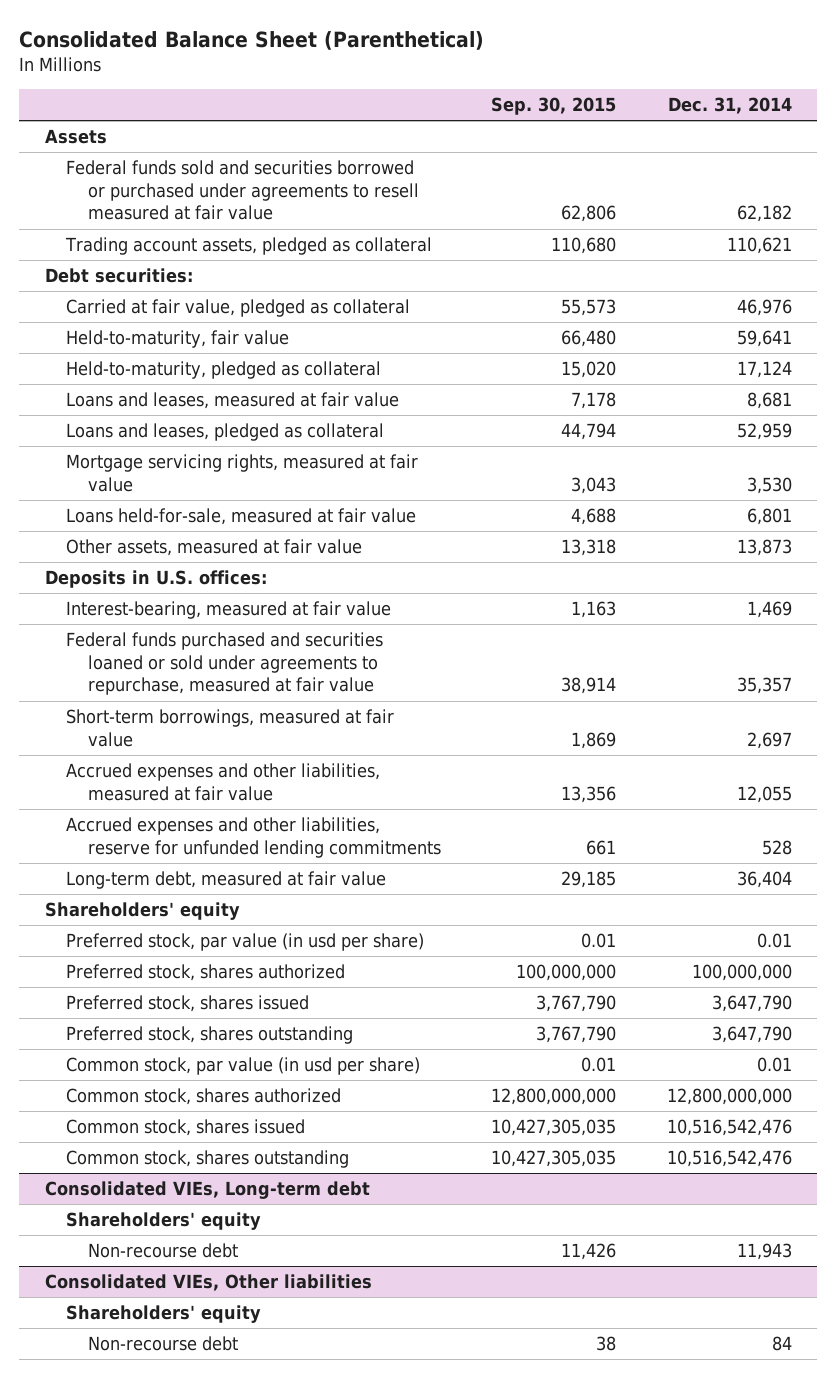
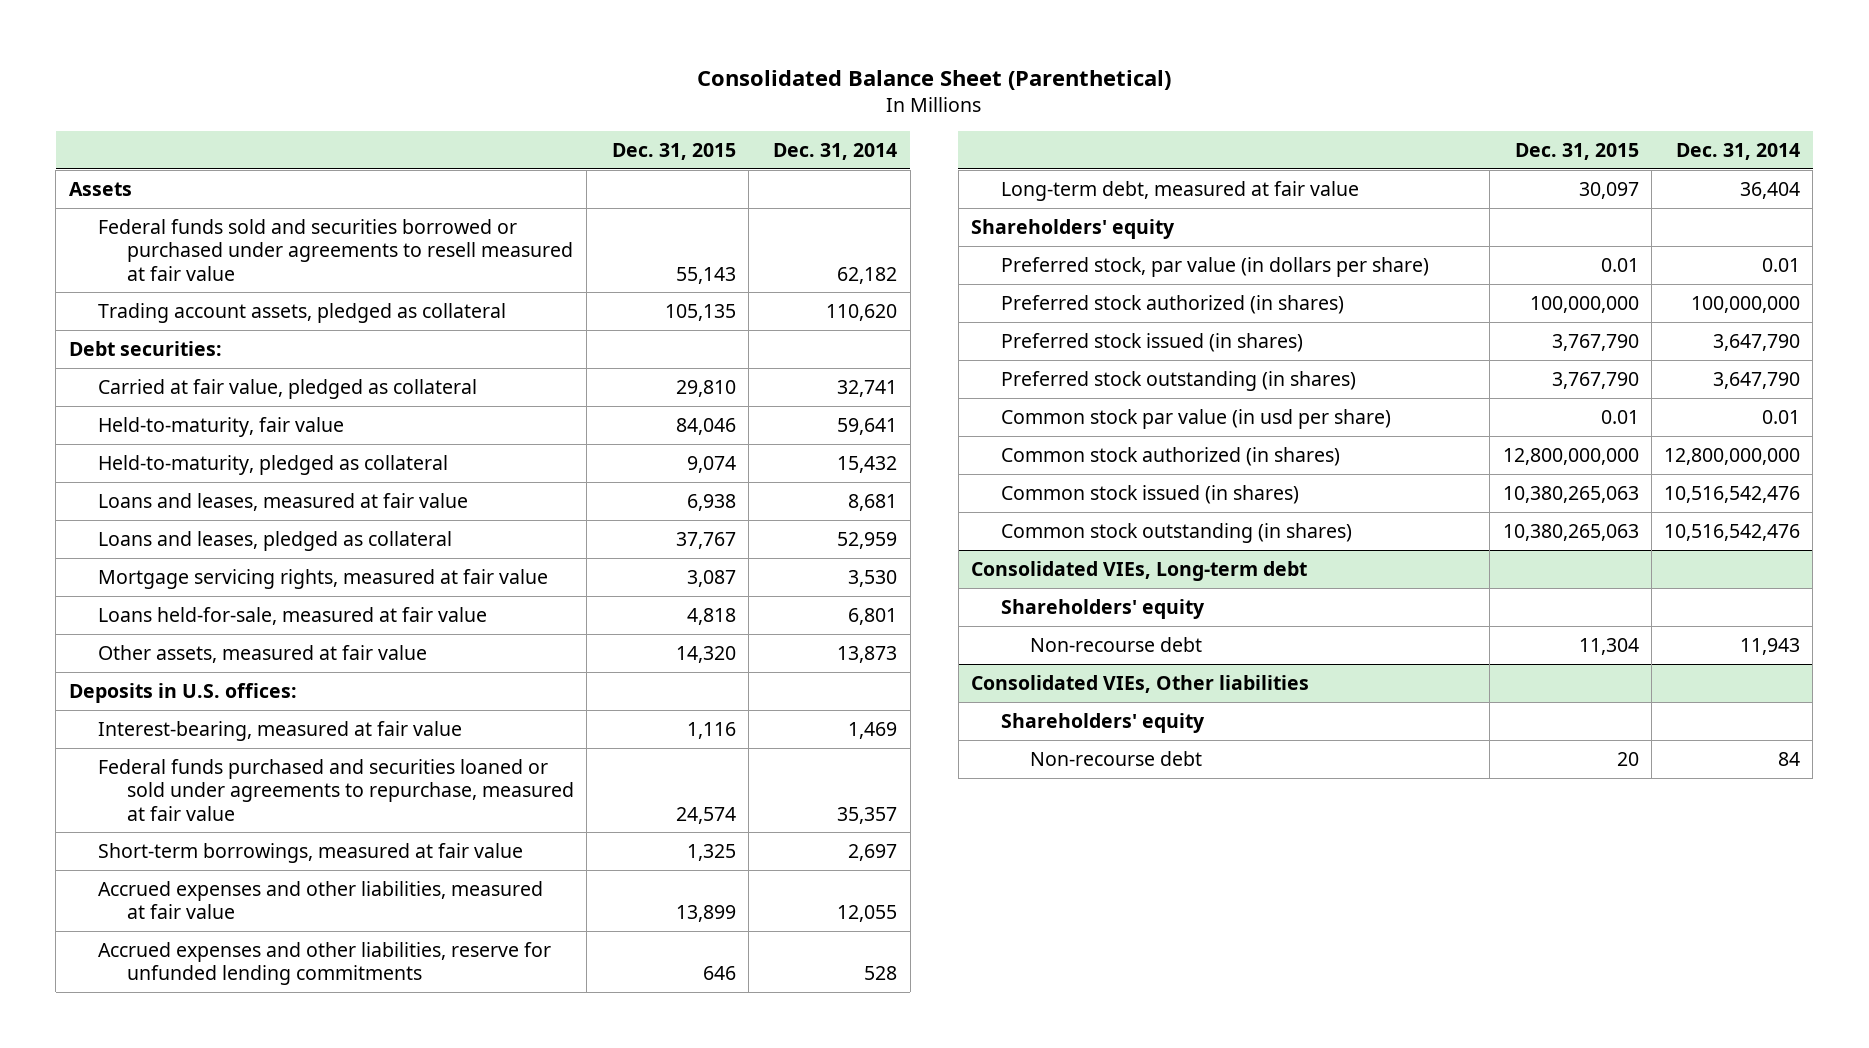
[491,97,617,116] Sep. 30, 2015 -> none
none -> [611,142,736,160] Dec. 31, 2015
[726,237,792,255] 110,621 -> [826,303,898,321] 110,620
[736,299,792,317] 46,976 -> [837,379,898,397] 32,741
[736,361,792,379] 17,124 -> [837,455,898,473] 15,432
[66,933,425,952] Preferred stock, par value (in usd per share) -> [1000,256,1429,277] Preferred stock, par value (in dollars per share)
[66,964,346,982] Preferred stock, shares authorized -> [1000,294,1344,314] Preferred stock authorized (in shares)
[66,995,310,1013] Preferred stock, shares issued -> [1000,332,1303,352] Preferred stock issued (in shares)
[66,1026,354,1045] Preferred stock, shares outstanding -> [1000,370,1356,391] Preferred stock outstanding (in shares)
[66,1057,421,1076] Common stock, par value (in usd per share) -> [1000,408,1391,429] Common stock par value (in usd per share)
[66,1088,342,1106] Common stock, shares authorized -> [1000,446,1340,466] Common stock authorized (in shares)
[66,1119,306,1137] Common stock, shares issued -> [1000,484,1299,504] Common stock issued (in shares)
[66,1150,350,1169] Common stock, shares outstanding -> [1000,522,1352,543] Common stock outstanding (in shares)

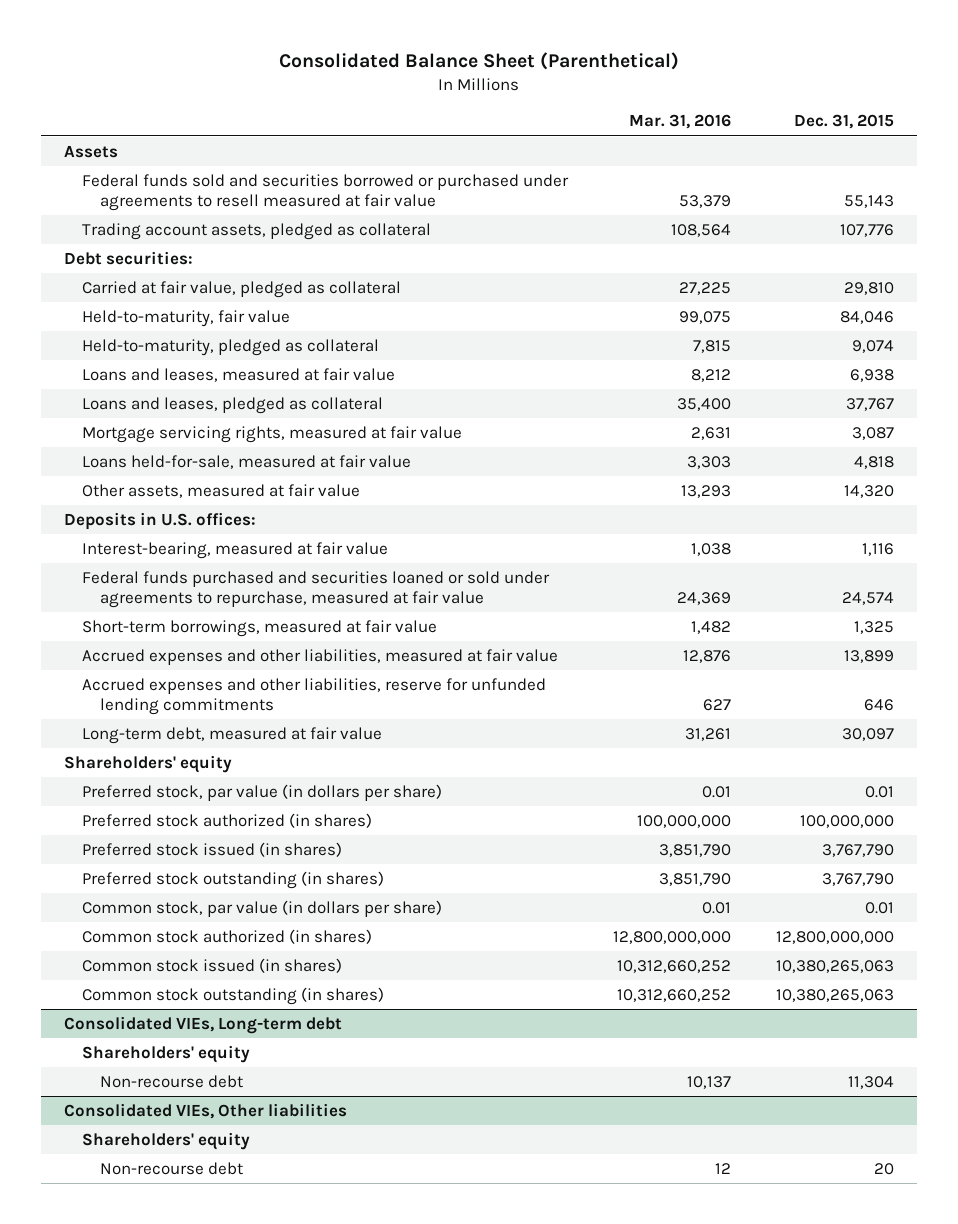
[773,142,898,160] Dec. 31, 2014 -> none
none -> [628,114,731,130] Mar. 31, 2016
[664,303,736,321] 105,135 -> [840,223,895,237] 107,776
[1000,408,1391,429] Common stock par value (in usd per share) -> [81,899,442,917] Common stock, par value (in dollars per share)

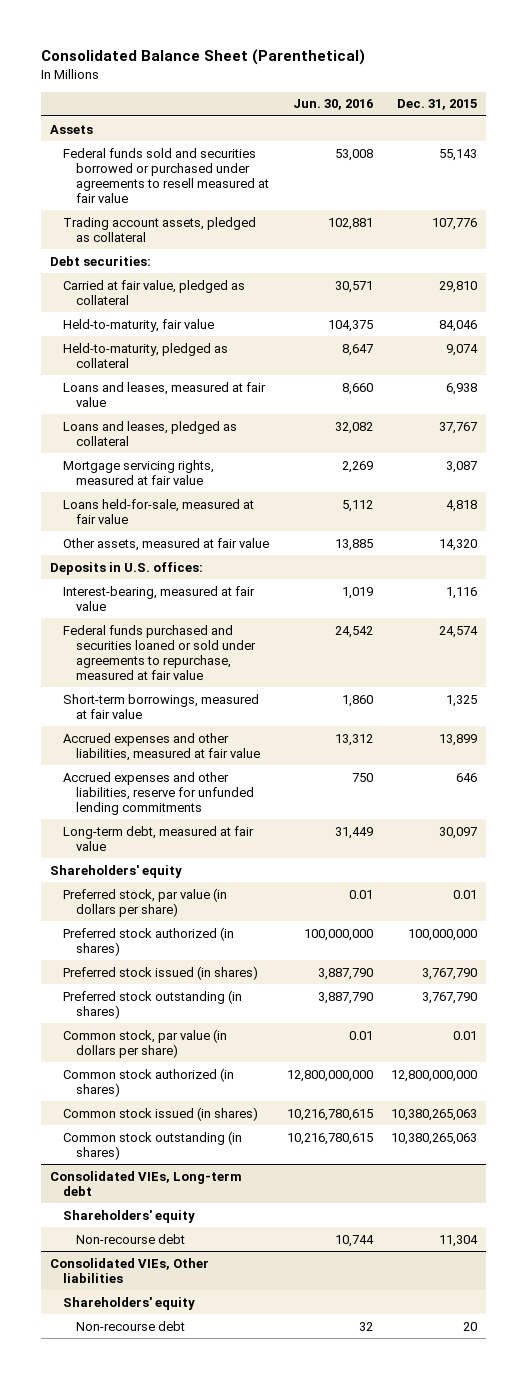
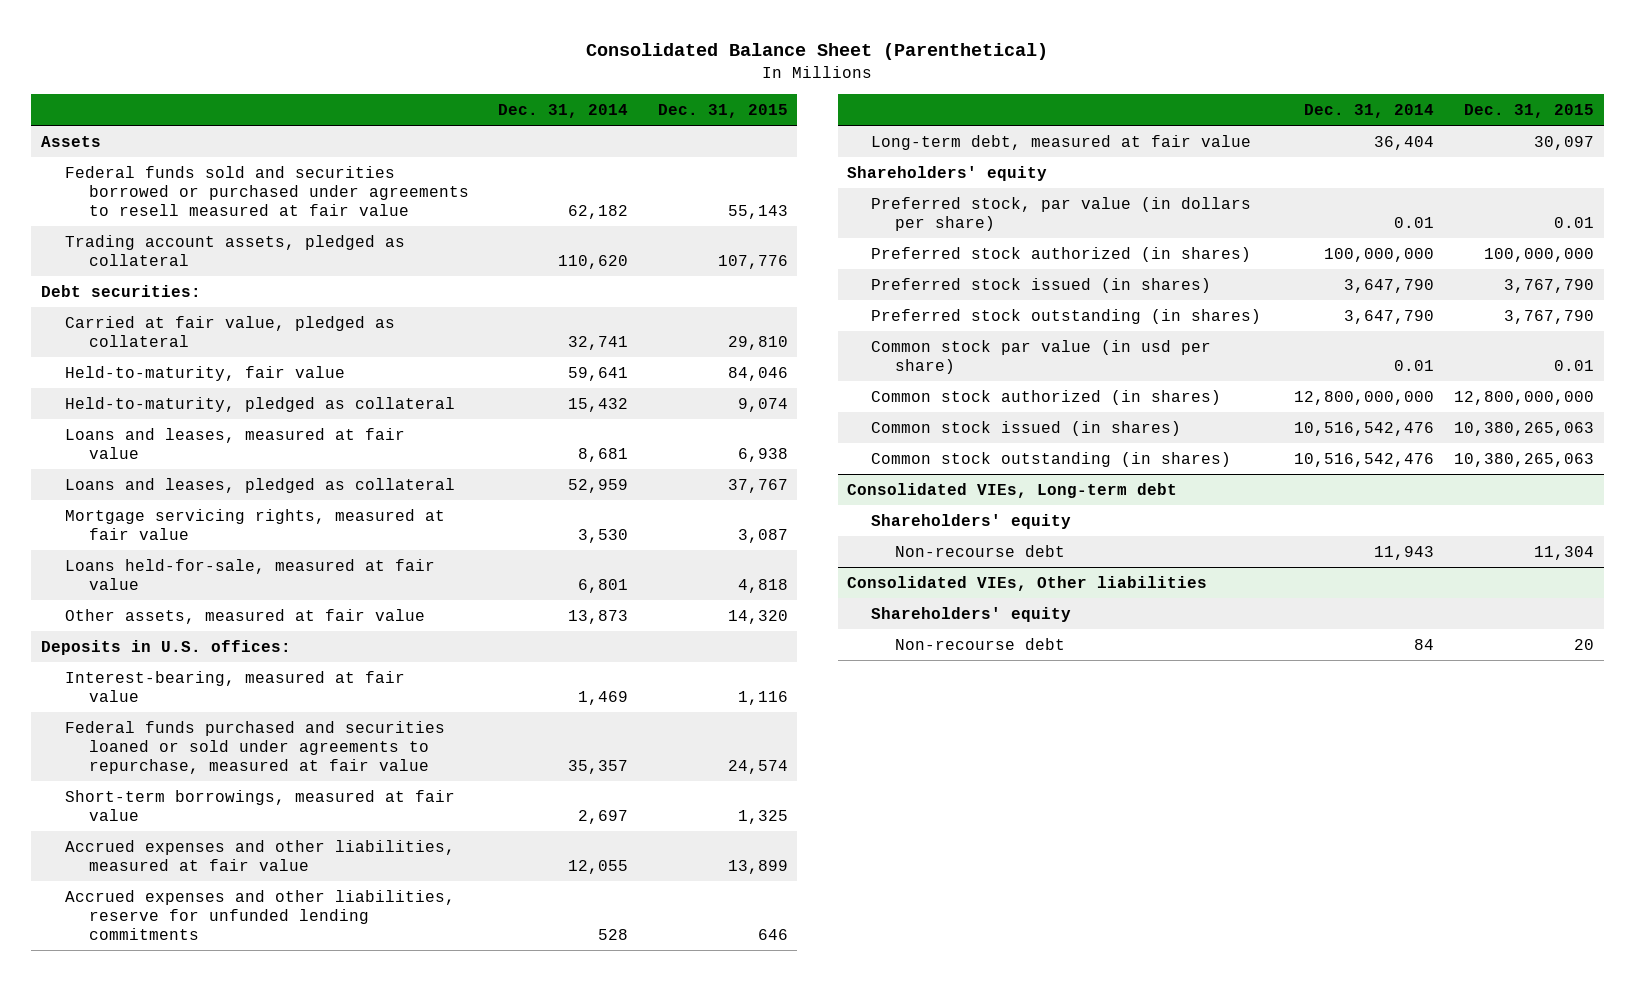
[293,99,374,111] Jun. 30, 2016 -> none
none -> [498,104,629,119] Dec. 31, 2014
[63,1028,228,1058] Common stock, par value (in dollars per share) -> [871,339,1212,374] Common stock par value (in usd per share)

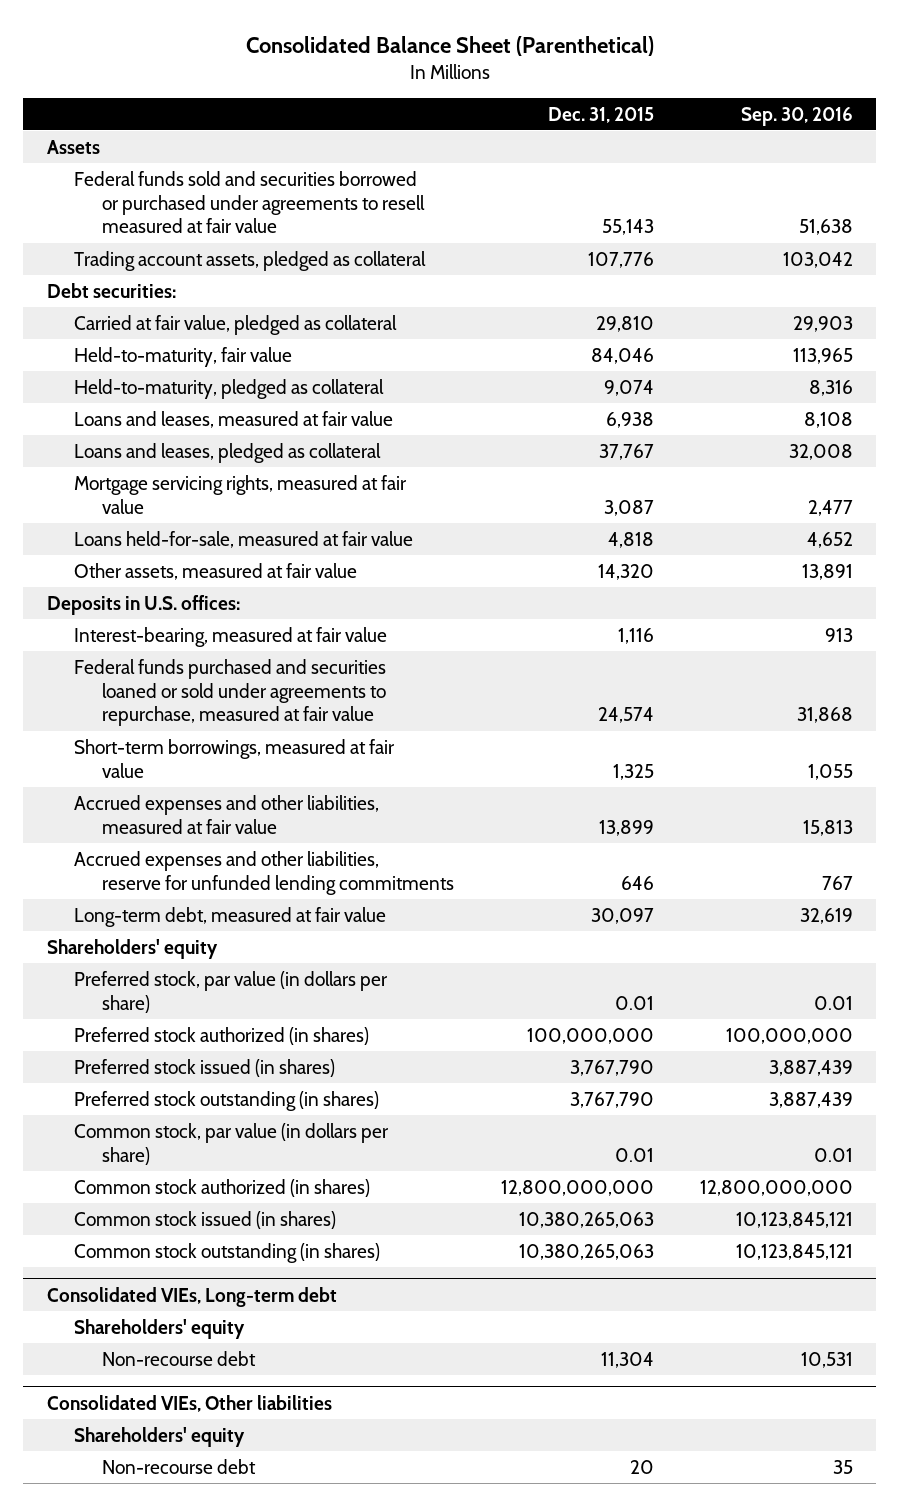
[498,104,629,119] Dec. 31, 2014 -> none
none -> [740,106,853,126] Sep. 30, 2016
[871,339,1212,374] Common stock par value (in usd per share) -> [74,1122,390,1165] Common stock, par value (in dollars per share)

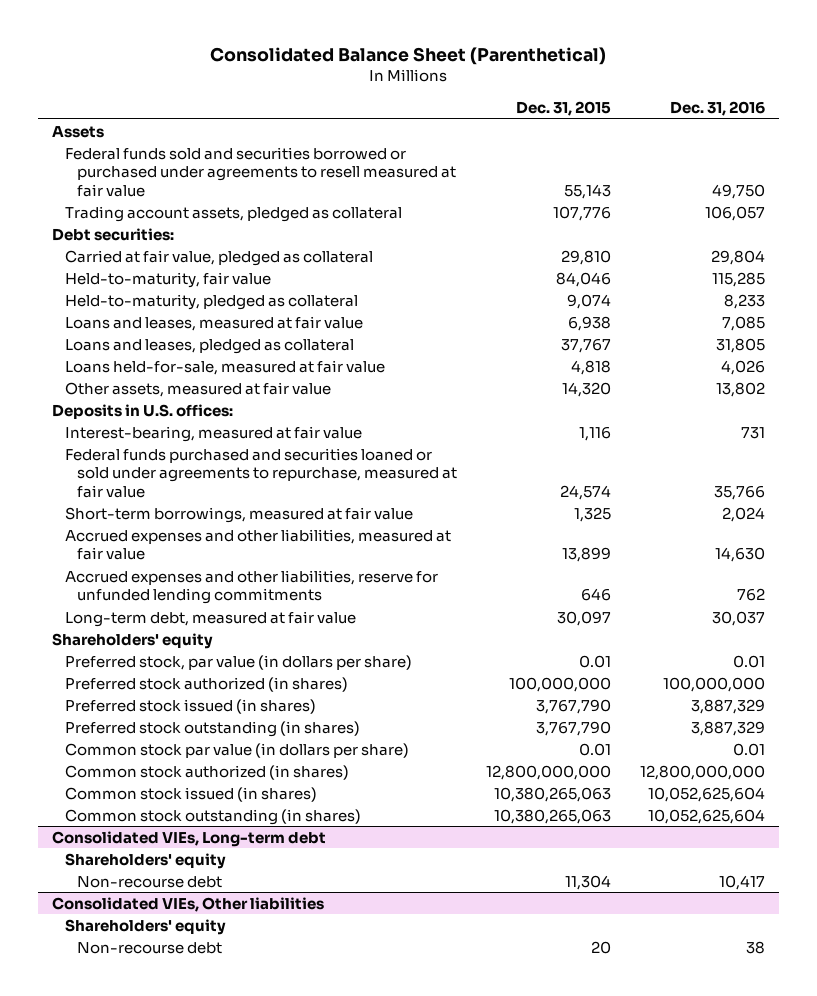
[740,106,853,126] Sep. 30, 2016 -> none
none -> [669,100,765,116] Dec. 31, 2016
[74,474,408,514] Mortgage servicing rights, measured at fair value -> none
[74,1122,390,1165] Common stock, par value (in dollars per share) -> [64,742,409,758] Common stock par value (in dollars per share)

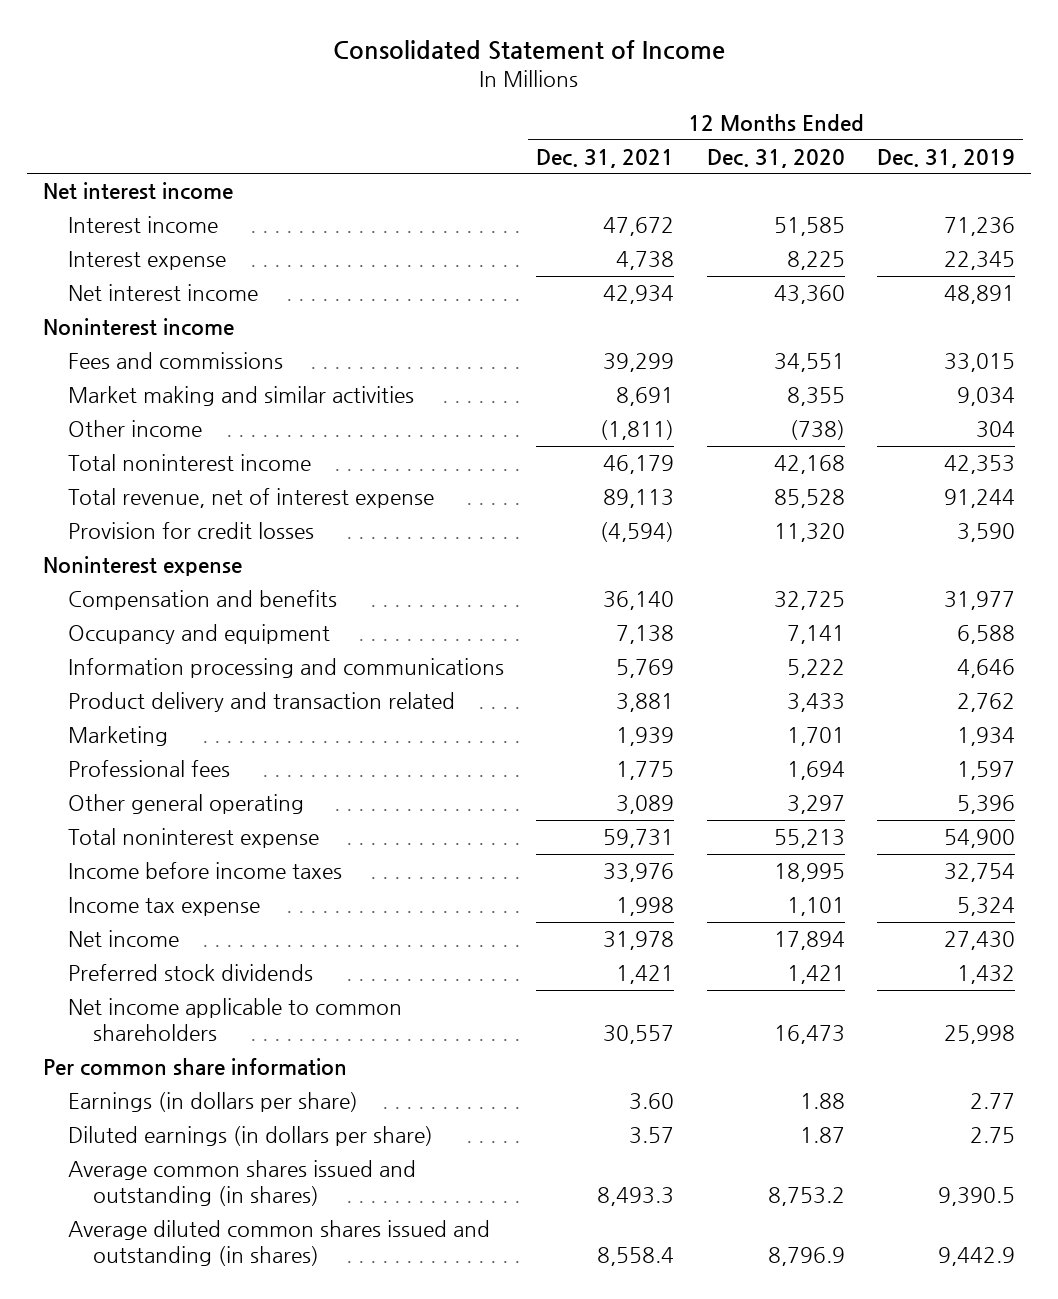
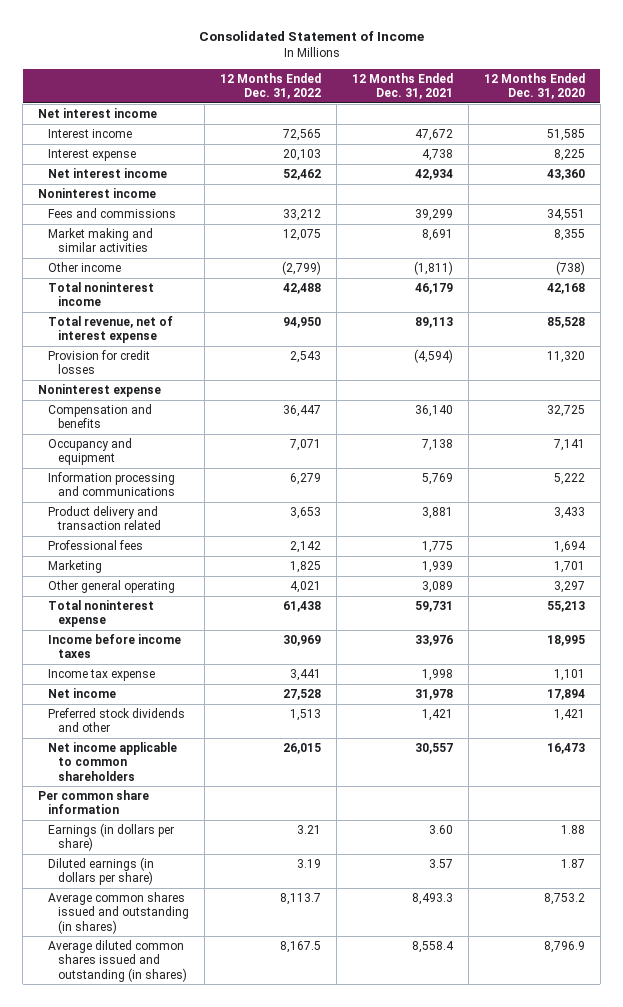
[876,148,1015,168] Dec. 31, 2019 -> none
none -> [220,72,322,100] 12 Months Ended Dec. 31, 2022
[67,725,168,746] Marketing -> [48,559,103,573] Marketing
[67,963,313,981] Preferred stock dividends -> [48,707,186,733] Preferred stock dividends and other

